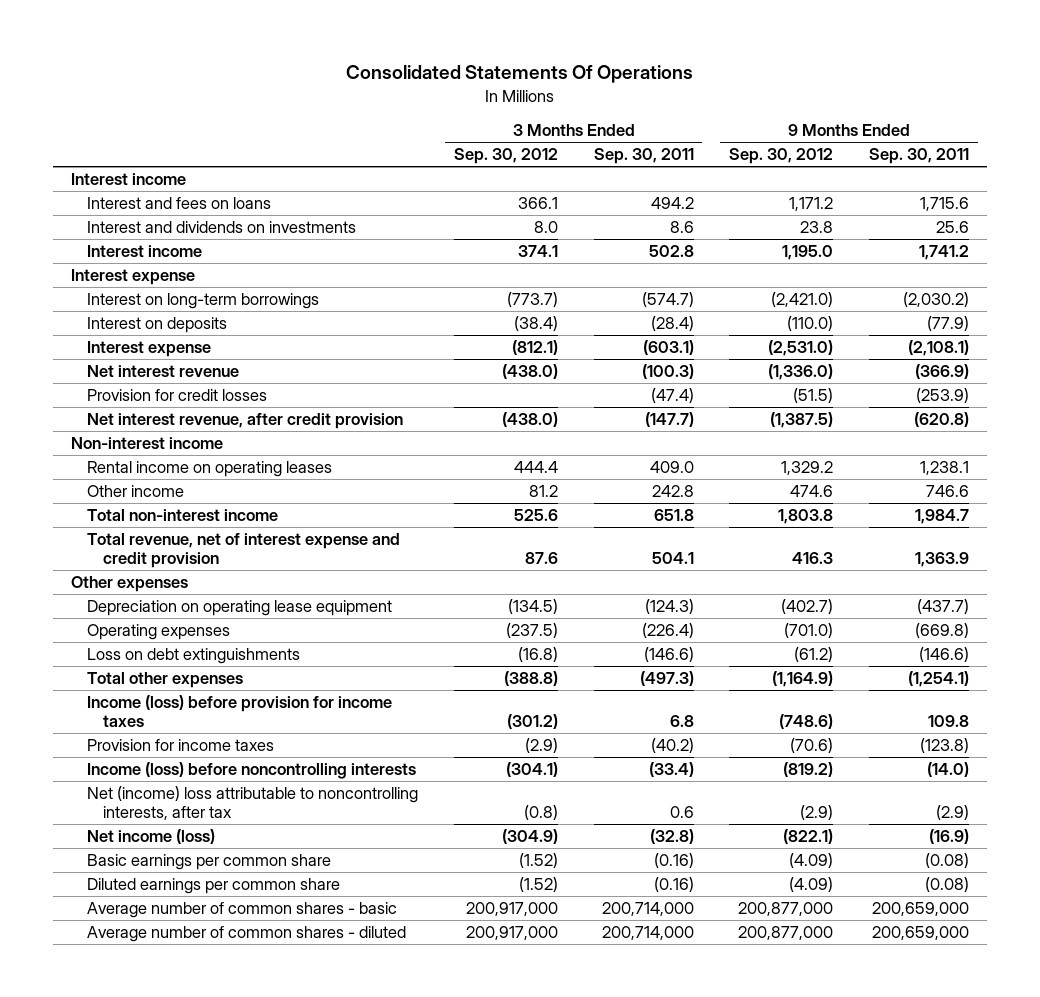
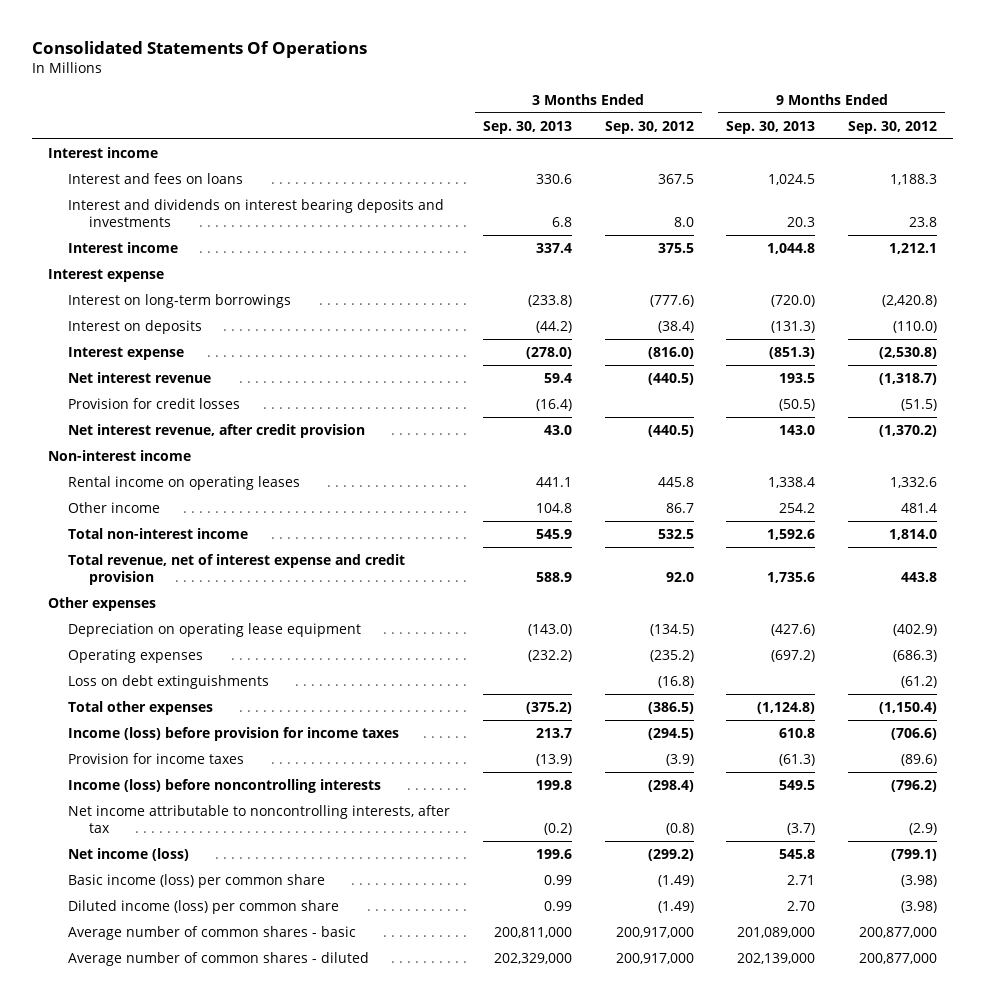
[593,148,694,165] Sep. 30, 2011 -> none
[868,148,969,165] Sep. 30, 2011 -> none
none -> [483,120,573,134] Sep. 30, 2013
none -> [726,120,816,134] Sep. 30, 2013
[517,197,558,210] 366.1 -> [657,174,694,185] 367.5
[789,197,834,212] 1,171.2 -> [889,174,937,186] 1,188.3
[87,221,357,234] Interest and dividends on investments -> [68,199,445,227] Interest and dividends on interest bearing deposits and investments
[517,245,558,258] 374.1 -> [657,243,694,254] 375.5
[782,245,834,261] 1,195.0 -> [888,243,937,255] 1,212.1
[506,292,558,308] (773.7) -> [649,295,694,308] (777.6)
[771,292,834,308] (2,421.0) -> [881,295,937,308] (2,420.8)
[511,340,558,356] (812.1) -> [647,347,694,360] (816.0)
[768,340,834,357] (2,531.0) -> [878,347,937,360] (2,530.8)
[501,364,558,380] (438.0) -> [647,373,694,386] (440.5)
[768,364,834,381] (1,336.0) -> [878,373,937,386] (1,318.7)
[501,412,558,428] (438.0) -> [647,425,694,438] (440.5)
[770,412,834,429] (1,387.5) -> [878,425,937,438] (1,370.2)
[513,461,558,474] 444.4 -> [657,477,694,488] 445.8
[781,461,834,476] 1,329.2 -> [889,477,937,489] 1,332.6
[528,485,558,498] 81.2 -> [665,503,694,514] 86.7
[790,485,834,498] 474.6 -> [900,503,937,514] 481.4
[513,509,558,522] 525.6 -> [657,529,694,540] 532.5
[778,509,834,525] 1,803.8 -> [888,529,937,541] 1,814.0
[524,552,558,565] 87.6 -> [665,571,694,582] 92.0
[792,552,834,565] 416.3 -> [900,571,937,582] 443.8
[781,599,834,615] (402.7) -> [892,624,937,637] (402.9)
[505,623,558,639] (237.5) -> [649,650,694,663] (235.2)
[784,623,834,639] (701.0) -> [892,650,937,663] (686.3)
[503,671,558,687] (388.8) -> [647,702,694,715] (386.5)
[772,671,834,688] (1,164.9) -> [878,702,937,715] (1,150.4)
[506,714,558,730] (301.2) -> [647,728,694,741] (294.5)
[779,714,834,730] (748.6) -> [890,728,937,741] (706.6)
[524,738,558,754] (2.9) -> [665,754,694,767] (3.9)
[790,738,834,754] (70.6) -> [900,754,937,767] (89.6)
[505,762,558,778] (304.1) -> [647,780,694,793] (298.4)
[783,762,834,778] (819.2) -> [890,780,937,793] (796.2)
[87,786,419,821] Net (income) loss attributable to noncontrolling interests, after tax -> [68,805,451,833] Net income attributable to noncontrolling interests, after tax
[501,829,558,845] (304.9) -> [647,849,694,862] (299.2)
[783,829,834,845] (822.1) -> [890,849,937,862] (799.1)
[87,854,332,871] Basic earnings per common share -> [68,874,326,889] Basic income (loss) per common share
[518,853,558,869] (1.52) -> [657,875,694,888] (1.49)
[789,853,834,869] (4.09) -> [900,875,937,888] (3.98)
[87,878,341,895] Diluted earnings per common share -> [68,900,340,915] Diluted income (loss) per common share
[518,877,558,893] (1.52) -> [657,901,694,914] (1.49)
[789,877,834,893] (4.09) -> [900,901,937,914] (3.98)

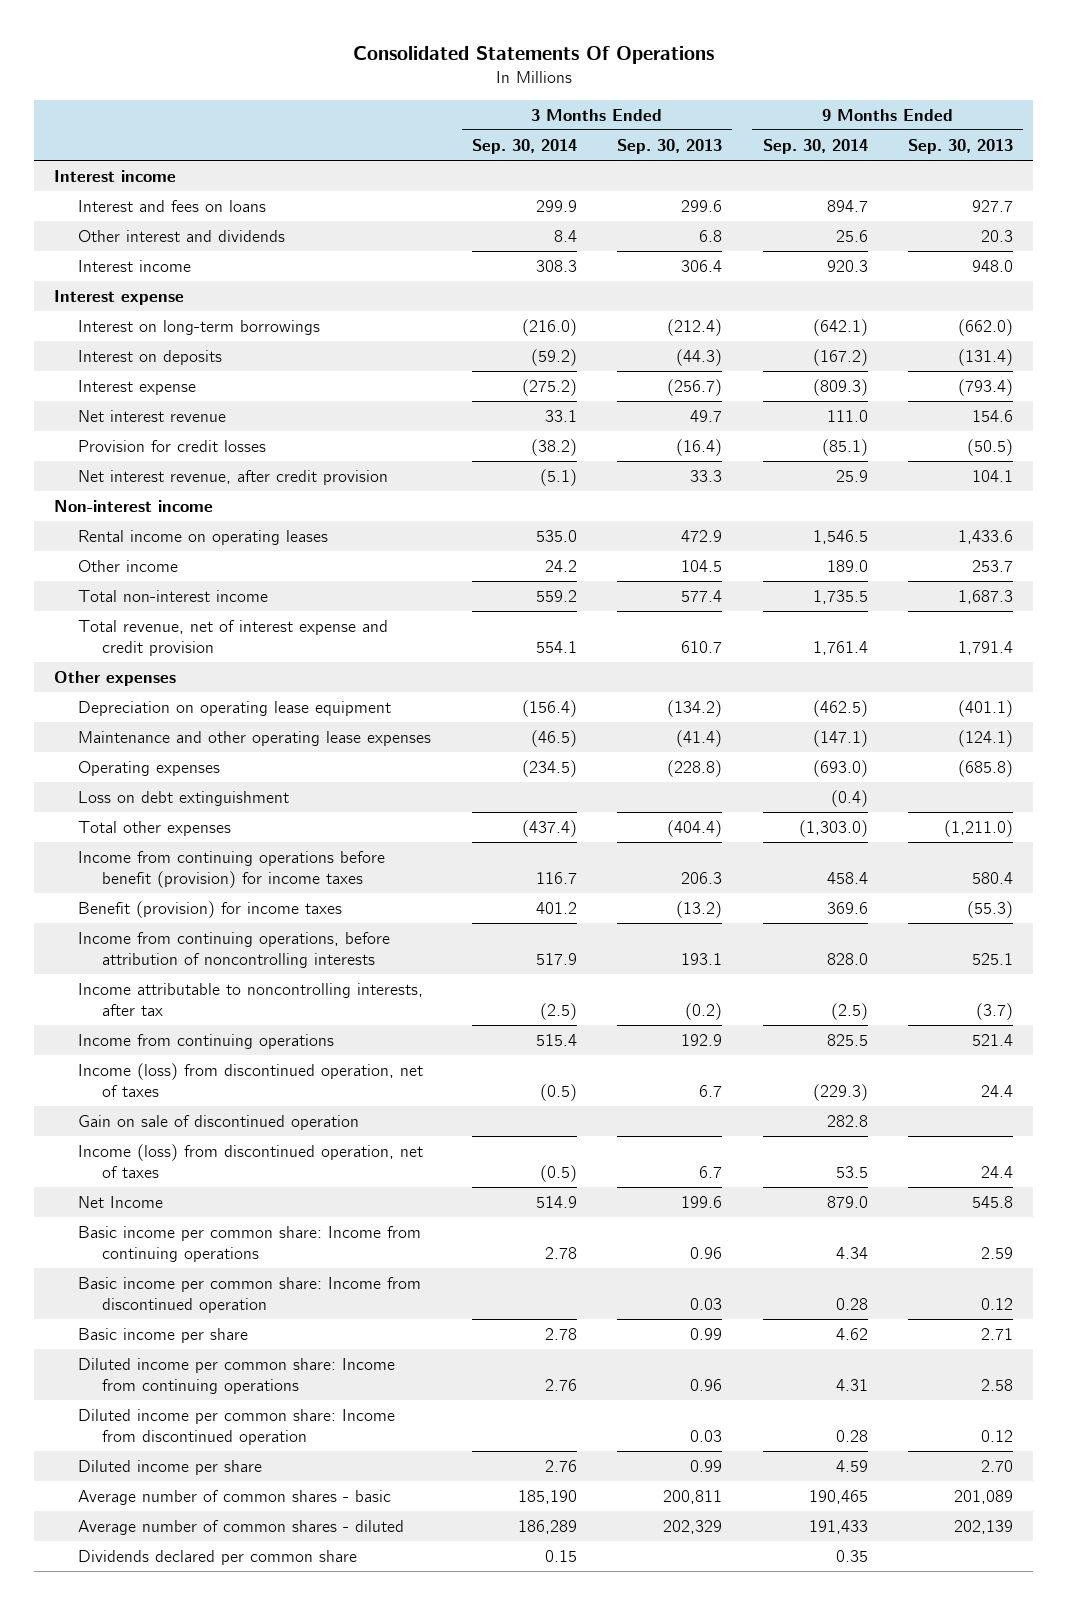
[604,120,694,134] Sep. 30, 2012 -> none
[847,120,937,134] Sep. 30, 2012 -> none
none -> [471,138,577,154] Sep. 30, 2014
none -> [762,138,868,154] Sep. 30, 2014
[536,174,573,185] 330.6 -> [681,199,723,212] 299.6
[768,174,816,186] 1,024.5 -> [971,199,1013,212] 927.7
[68,199,445,227] Interest and dividends on interest bearing deposits and investments -> [78,229,286,242] Other interest and dividends
[536,243,573,254] 337.4 -> [681,259,723,272] 306.4
[767,243,816,255] 1,044.8 -> [971,259,1013,272] 948.0
[528,295,573,308] (233.8) -> [667,318,723,336] (212.4)
[771,295,816,308] (720.0) -> [957,318,1013,336] (662.0)
[536,321,573,334] (44.2) -> [676,348,723,366] (44.3)
[771,321,816,334] (131.3) -> [957,348,1013,366] (131.4)
[526,347,573,360] (278.0) -> [667,378,723,396] (256.7)
[769,347,816,360] (851.3) -> [957,378,1013,396] (793.4)
[544,373,573,384] 59.4 -> [690,409,723,422] 49.7
[779,373,816,384] 193.5 -> [971,409,1013,422] 154.6
[544,425,573,436] 43.0 -> [690,469,723,482] 33.3
[779,425,816,436] 143.0 -> [971,469,1013,482] 104.1
[536,477,573,488] 441.1 -> [681,529,723,542] 472.9
[768,477,816,489] 1,338.4 -> [957,529,1013,544] 1,433.6
[536,503,573,514] 104.8 -> [681,559,723,572] 104.5
[779,503,816,514] 254.2 -> [971,559,1013,572] 253.7
[536,529,573,540] 545.9 -> [681,589,723,602] 577.4
[767,529,816,541] 1,592.6 -> [957,589,1013,604] 1,687.3
[536,571,573,582] 588.9 -> [681,640,723,653] 610.7
[767,571,816,583] 1,735.6 -> [957,640,1013,655] 1,791.4
[528,624,573,637] (143.0) -> [667,699,723,717] (134.2)
[771,624,816,637] (427.6) -> [957,699,1013,717] (401.1)
none -> [78,730,432,746] Maintenance and other operating lease expenses
[528,650,573,663] (232.2) -> [667,759,723,777] (228.8)
[771,650,816,663] (697.2) -> [957,759,1013,777] (685.8)
[68,675,270,690] Loss on debt extinguishments -> [78,790,290,806] Loss on debt extinguishment
[526,702,573,715] (375.2) -> [667,819,723,837] (404.4)
[757,702,816,715] (1,124.8) -> [943,819,1013,837] (1,211.0)
[68,727,400,742] Income (loss) before provision for income taxes -> [78,850,386,888] Income from continuing operations before benefit (provision) for income taxes
[536,728,573,739] 213.7 -> [681,871,723,884] 206.3
[779,728,816,739] 610.8 -> [971,871,1013,884] 580.4
[68,753,245,765] Provision for income taxes -> [78,900,343,918] Benefit (provision) for income taxes
[536,754,573,767] (13.9) -> [676,900,723,918] (13.2)
[779,754,816,767] (61.3) -> [966,900,1013,918] (55.3)
[68,779,382,794] Income (loss) before noncontrolling interests -> [78,931,391,968] Income from continuing operations, before attribution of noncontrolling interests
[536,780,573,791] 199.8 -> [681,952,723,965] 193.1
[779,780,816,791] 549.5 -> [971,952,1013,965] 525.1
[68,805,451,833] Net income attributable to noncontrolling interests, after tax -> [78,982,424,1016] Income attributable to noncontrolling interests, after tax
none -> [78,1033,335,1049] Income from continuing operations
none -> [78,1062,424,1097] Income (loss) from discontinued operation, net of taxes
none -> [78,1114,360,1130] Gain on sale of discontinued operation
none -> [78,1143,424,1178] Income (loss) from discontinued operation, net of taxes
[68,848,190,862] Net income (loss) -> [78,1195,164,1208] Net Income
none -> [78,1225,422,1262] Basic income per common share: Income from continuing operations
none -> [78,1276,422,1313] Basic income per common share: Income from discontinued operation
[68,874,326,889] Basic income (loss) per common share -> [78,1327,249,1343] Basic income per share
none -> [78,1357,396,1394] Diluted income per common share: Income from continuing operations
none -> [78,1408,396,1445] Diluted income per common share: Income from discontinued operation
[68,900,340,915] Diluted income (loss) per common share -> [78,1459,263,1475] Diluted income per share
[494,927,573,939] 200,811,000 -> [663,1489,723,1504] 200,811
[737,927,816,939] 201,089,000 -> [953,1489,1013,1504] 201,089
[494,953,573,965] 202,329,000 -> [663,1519,723,1534] 202,329
[737,953,816,965] 202,139,000 -> [953,1519,1013,1534] 202,139
none -> [78,1549,358,1565] Dividends declared per common share

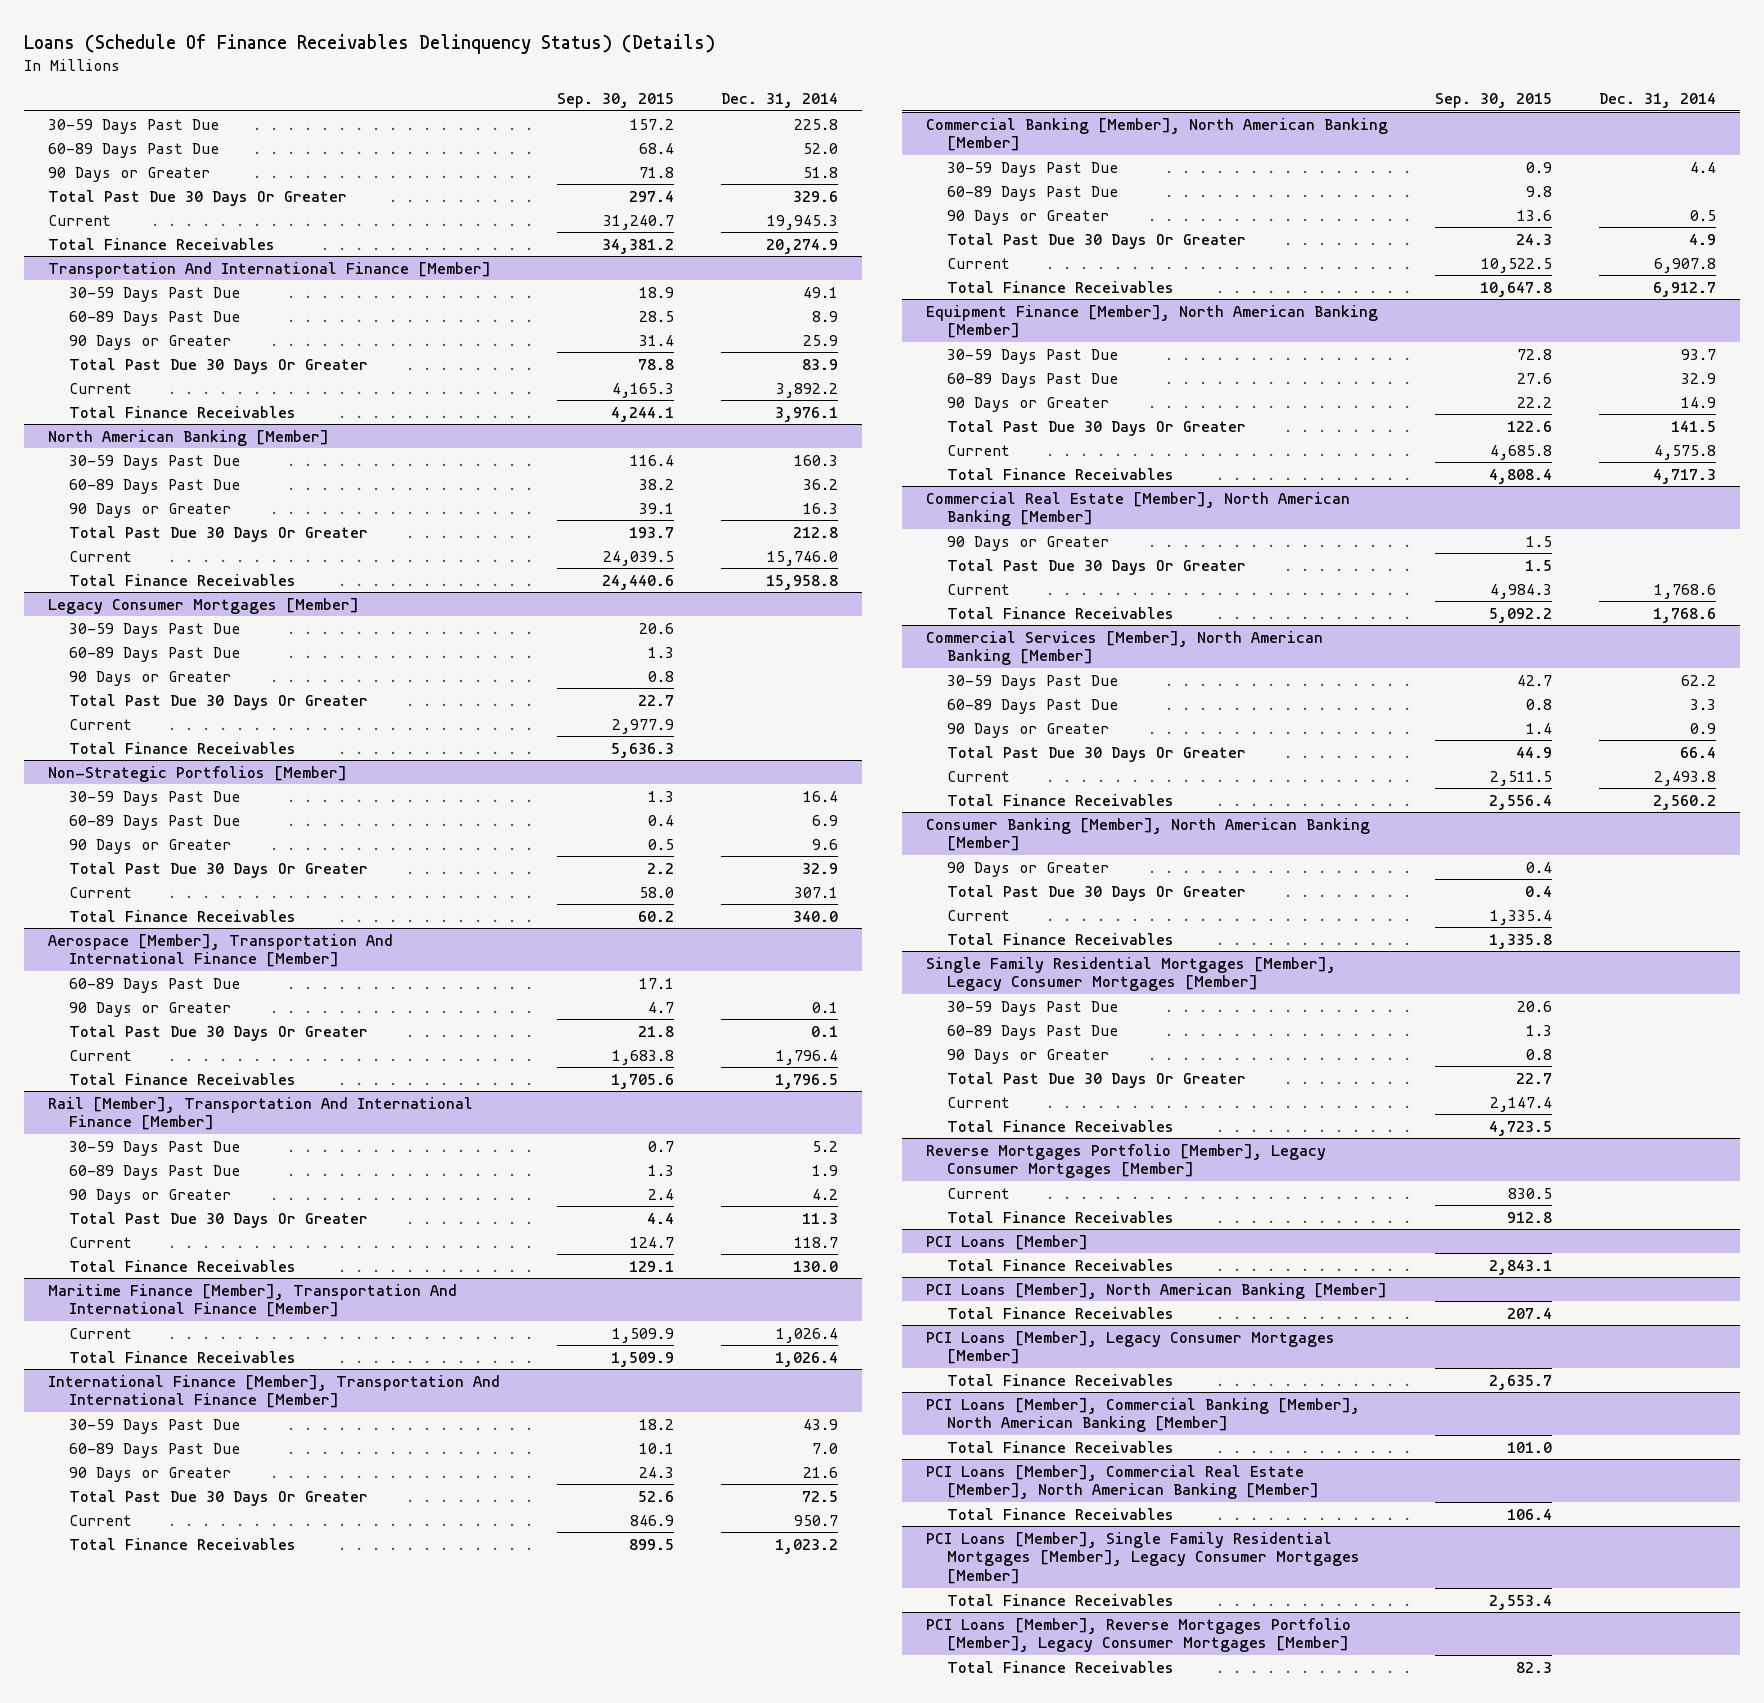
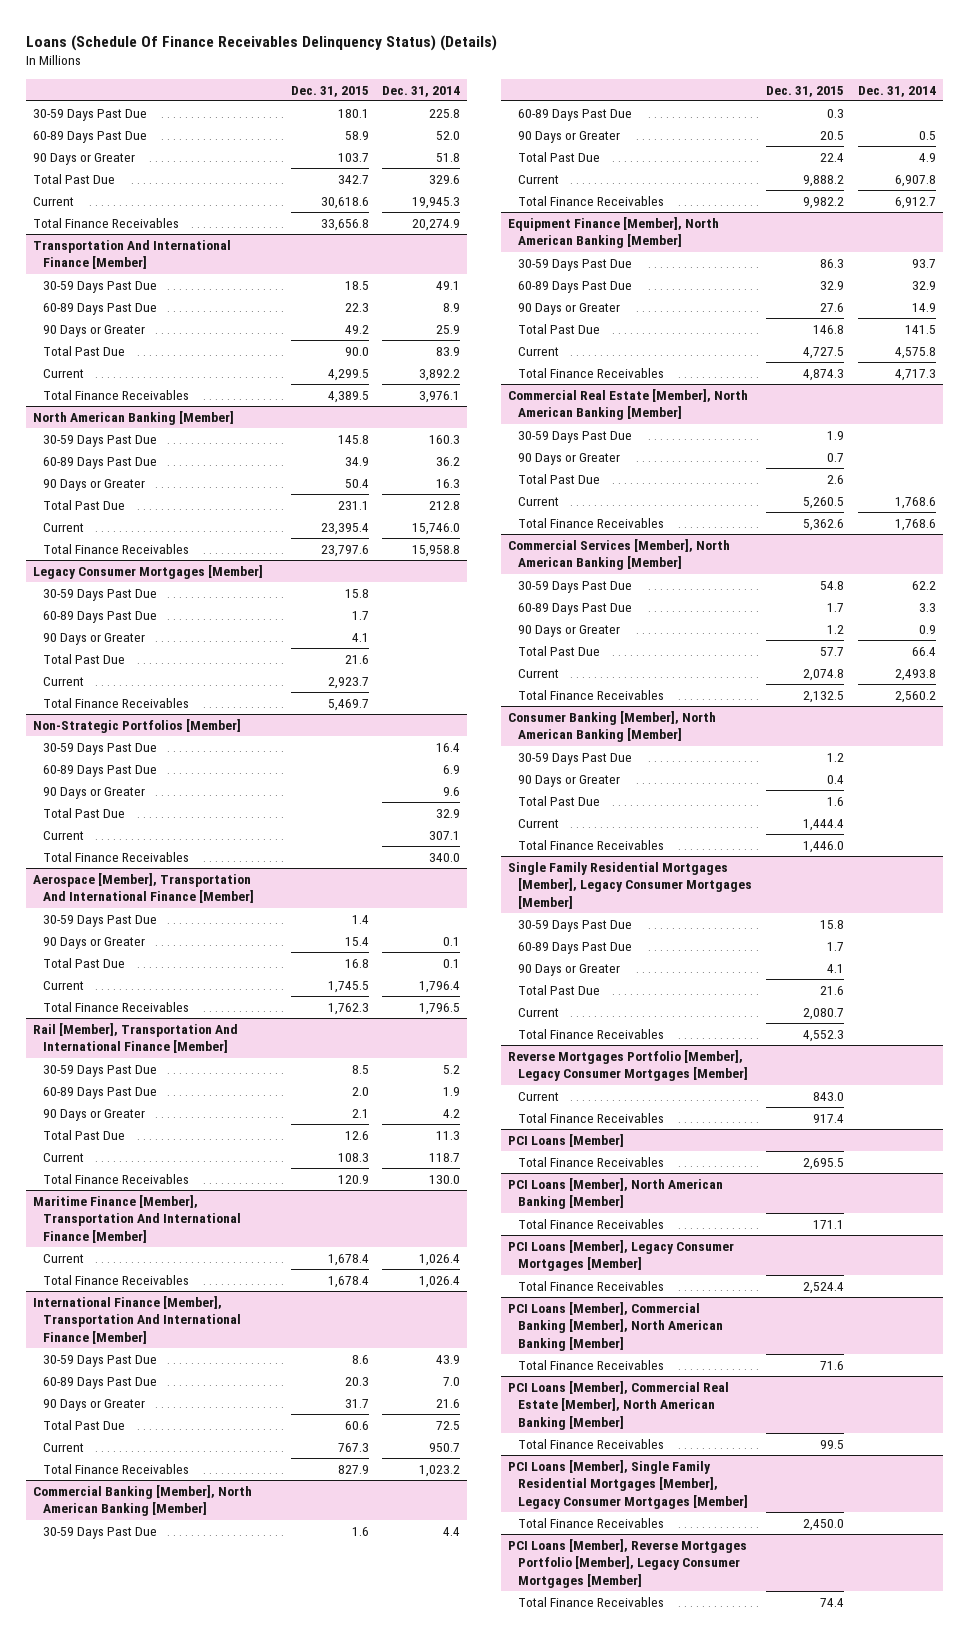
[557,93,675,109] Sep. 30, 2015 -> none
none -> [290,85,369,97] Dec. 31, 2015
[47,189,347,206] Total Past Due 30 Days Or Greater -> [32,173,115,184] Total Past Due
[68,357,368,374] Total Past Due 30 Days Or Greater -> [42,345,125,356] Total Past Due
[68,525,368,542] Total Past Due 30 Days Or Greater -> [42,499,125,510] Total Past Due
[68,693,368,710] Total Past Due 30 Days Or Greater -> [42,653,125,664] Total Past Due
[68,861,368,878] Total Past Due 30 Days Or Greater -> [42,807,125,818] Total Past Due
[68,977,240,993] 60-89 Days Past Due -> none
none -> [42,914,157,927] 30-59 Days Past Due
[68,1024,368,1041] Total Past Due 30 Days Or Greater -> [42,957,125,968] Total Past Due
[68,1211,368,1228] Total Past Due 30 Days Or Greater -> [42,1129,125,1140] Total Past Due
[68,1489,368,1506] Total Past Due 30 Days Or Greater -> [42,1419,125,1430] Total Past Due
[946,232,1246,249] Total Past Due 30 Days Or Greater -> [517,151,600,162] Total Past Due
[946,419,1246,436] Total Past Due 30 Days Or Greater -> [517,323,600,334] Total Past Due
none -> [517,430,632,443] 30-59 Days Past Due
[946,558,1246,575] Total Past Due 30 Days Or Greater -> [517,473,600,484] Total Past Due
[946,745,1246,762] Total Past Due 30 Days Or Greater -> [517,645,600,656] Total Past Due
none -> [517,752,632,765] 30-59 Days Past Due
[946,884,1246,901] Total Past Due 30 Days Or Greater -> [517,795,600,806] Total Past Due
[946,1071,1246,1088] Total Past Due 30 Days Or Greater -> [517,984,600,995] Total Past Due

